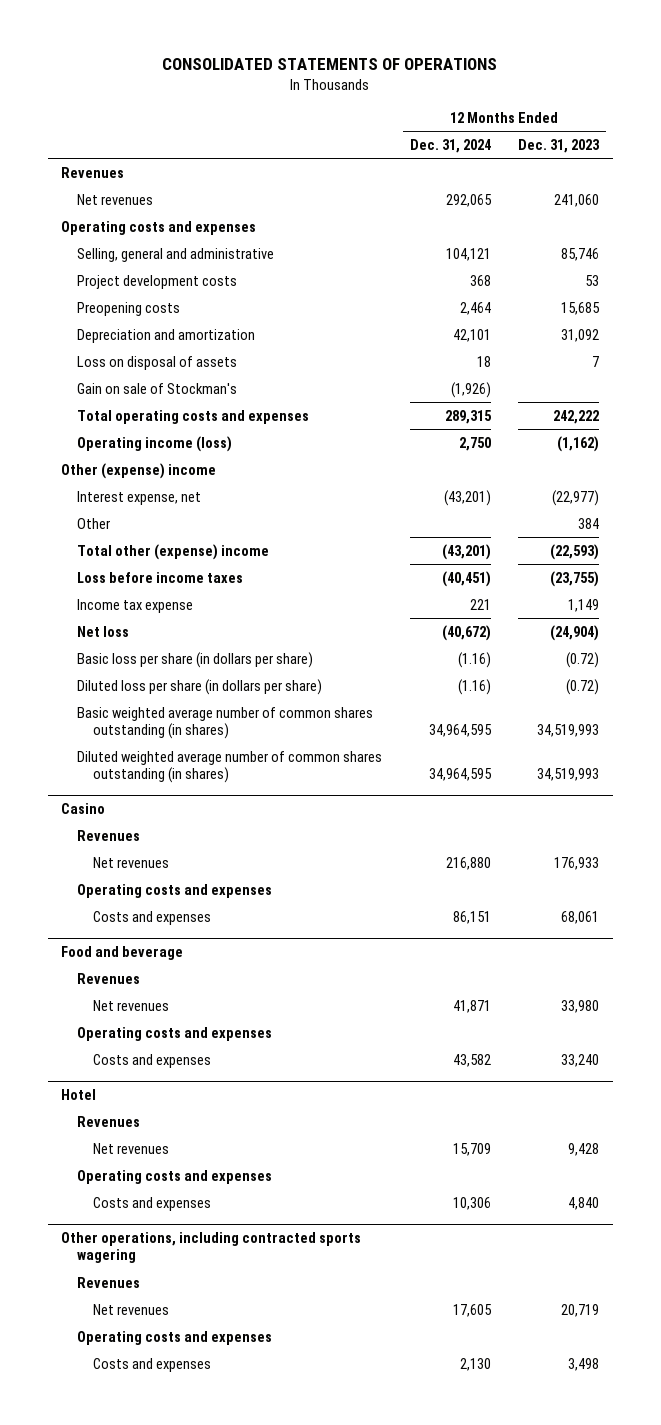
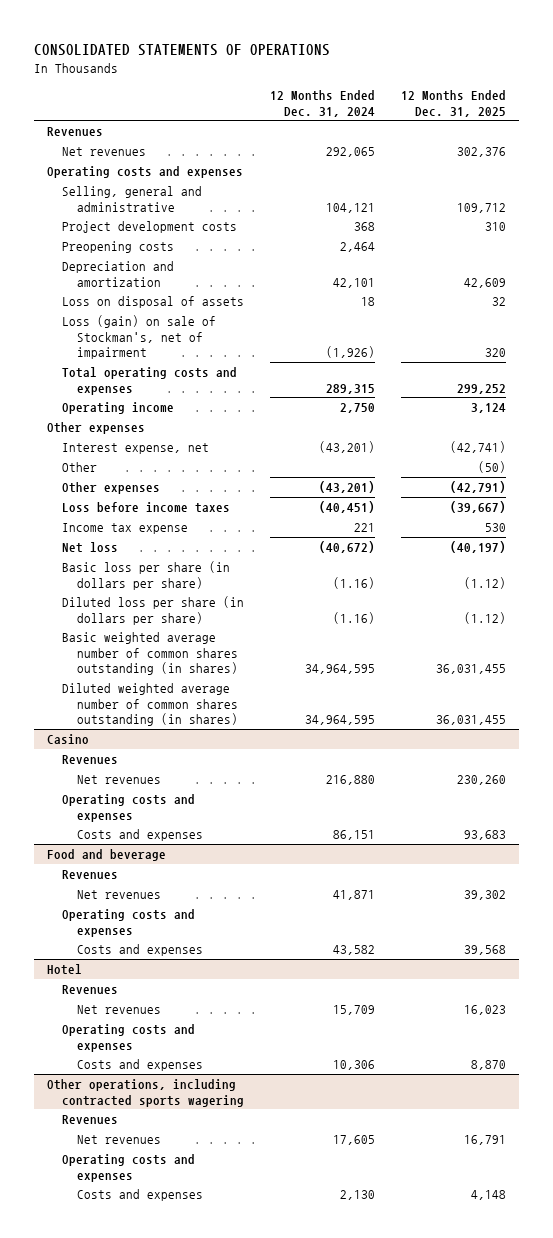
[518,139,601,154] Dec. 31, 2023 -> none
none -> [400,90,506,117] 12 Months Ended Dec. 31, 2025
[77,382,238,394] Gain on sale of Stockman's -> [61,315,216,360] Loss (gain) on sale of Stockman's, net of impairment
[77,435,233,452] Operating income (loss) -> [61,402,174,415] Operating income
[61,462,217,479] Other (expense) income -> [46,422,145,435] Other expenses
[77,543,270,560] Total other (expense) income -> [61,482,160,495] Other expenses

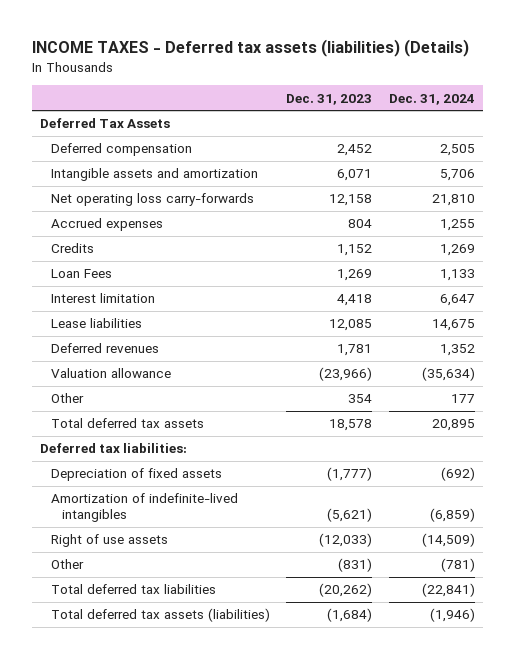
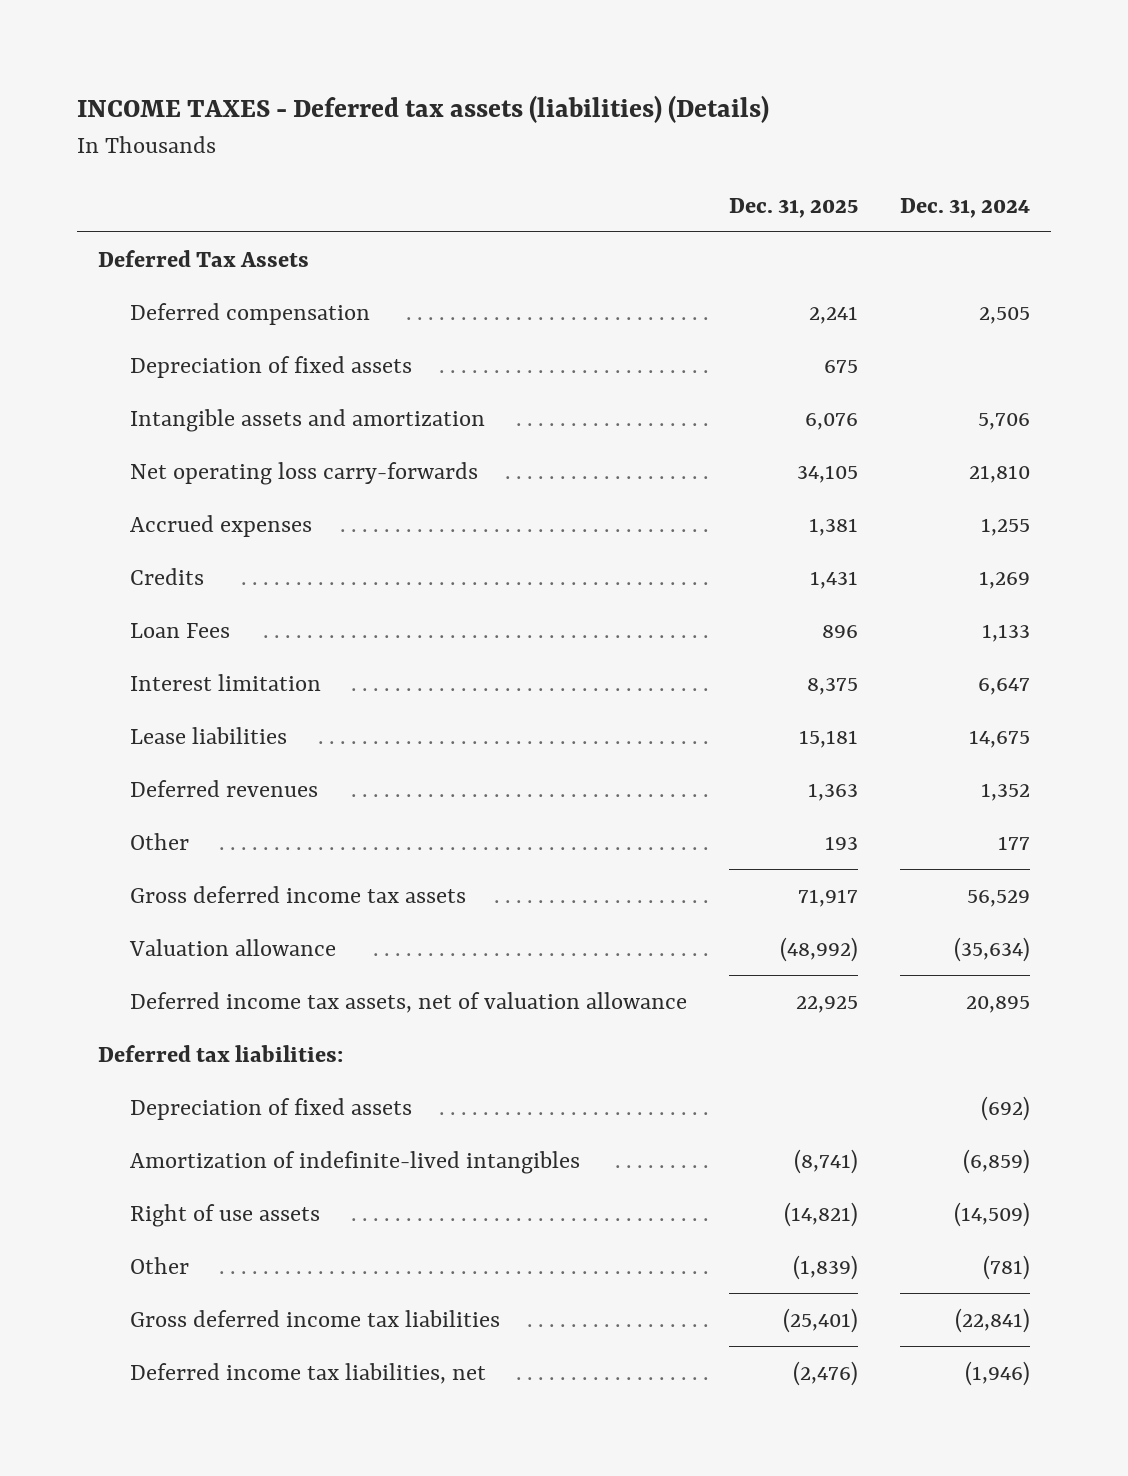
[286,93,373,105] Dec. 31, 2023 -> none
none -> [729,197,859,218] Dec. 31, 2025
none -> [130,355,413,378] Depreciation of fixed assets
[51,418,205,429] Total deferred tax assets -> [130,885,467,903] Gross deferred income tax assets
[431,419,475,432] 20,895 -> [967,889,1031,907] 56,529
[51,368,172,379] Valuation allowance -> [129,938,337,956] Valuation allowance
none -> [130,991,688,1013] Deferred income tax assets, net of valuation allowance
[51,584,217,595] Total deferred tax liabilities -> [130,1309,501,1327] Gross deferred income tax liabilities
[51,608,271,623] Total deferred tax assets (liabilities) -> [130,1362,487,1384] Deferred income tax liabilities, net

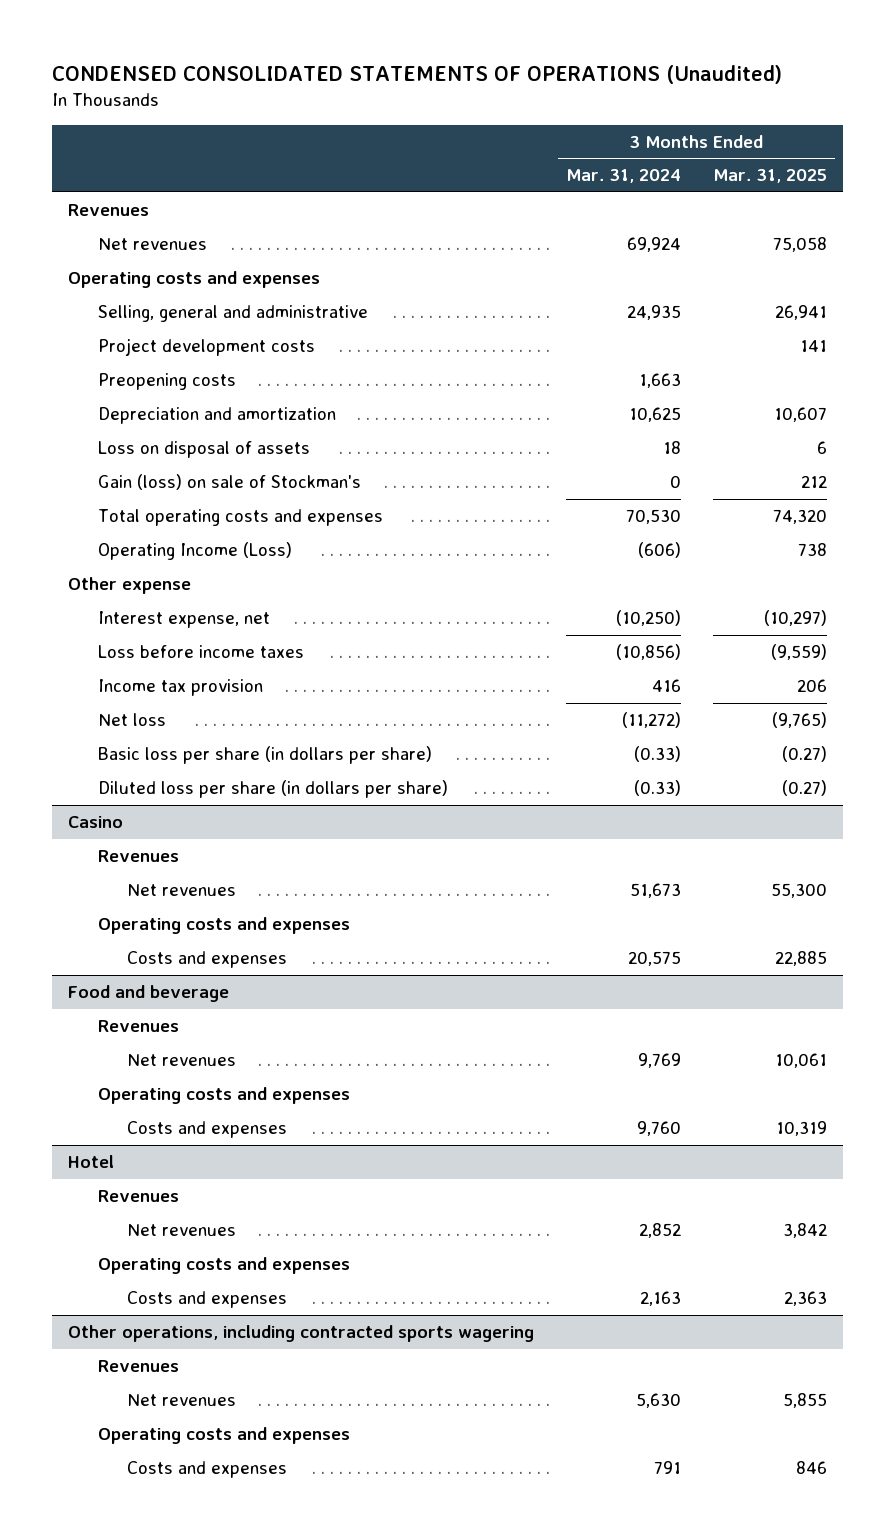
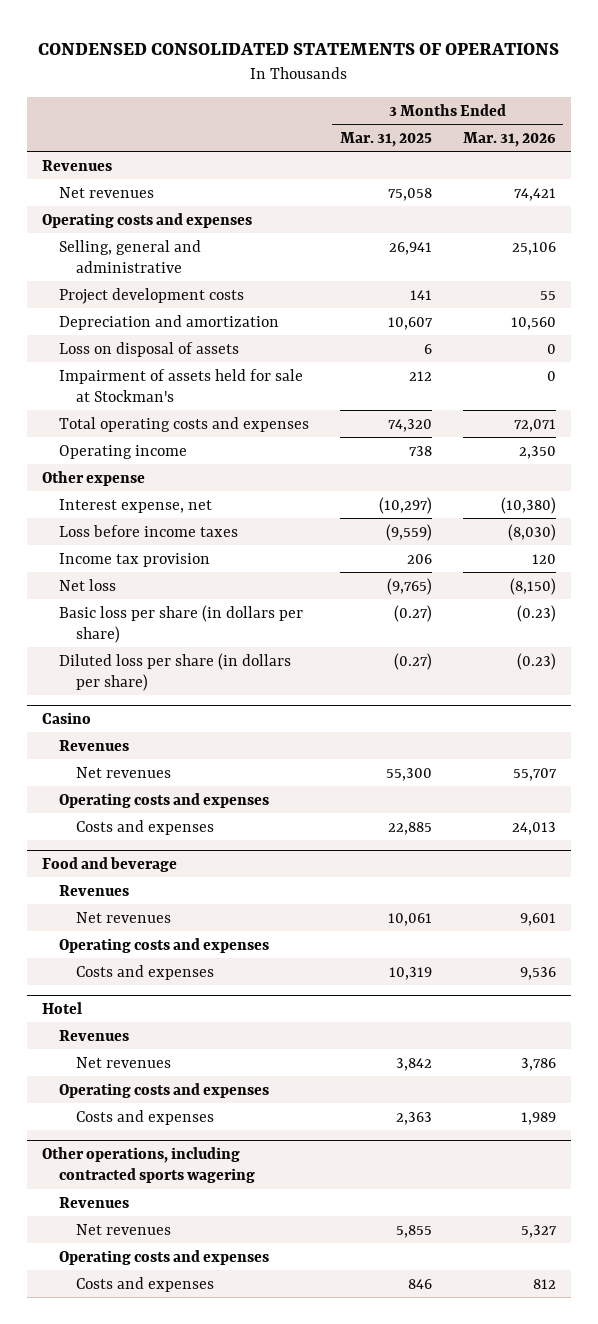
[51,64,782,84] CONDENSED CONSOLIDATED STATEMENTS OF OPERATIONS (Unaudited) -> [37,42,559,55] CONDENSED CONSOLIDATED STATEMENTS OF OPERATIONS
[565,169,681,184] Mar. 31, 2024 -> none
none -> [462,131,556,147] Mar. 31, 2026
[97,373,236,391] Preopening costs -> none
[97,474,361,491] Gain (loss) on sale of Stockman's -> [58,368,303,402] Impairment of assets held for sale at Stockman's
[97,542,292,561] Operating Income (Loss) -> [58,444,187,459] Operating income

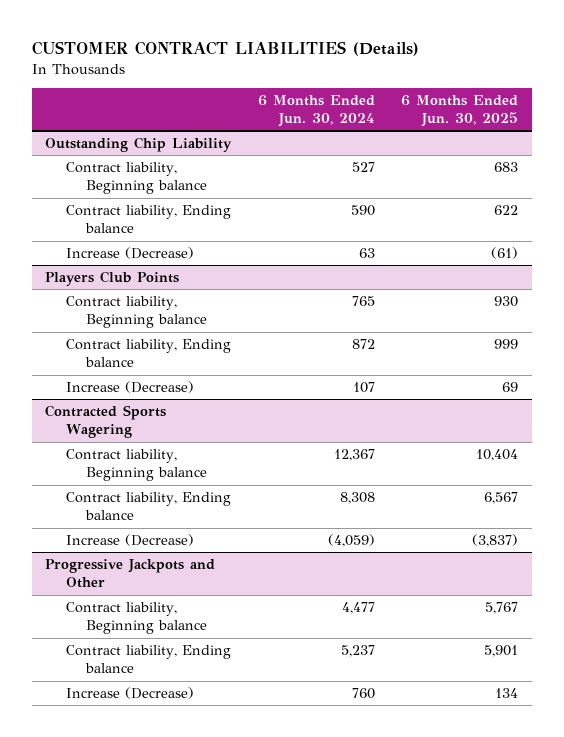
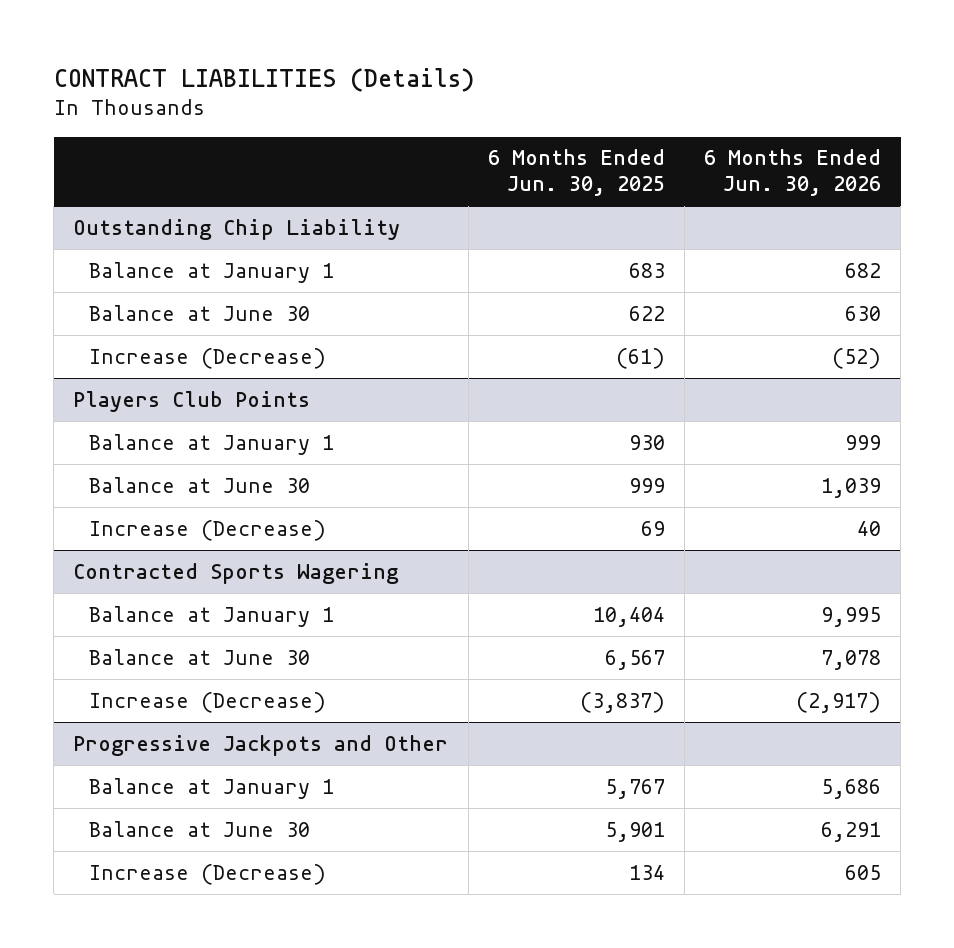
[32,41,420,57] CUSTOMER CONTRACT LIABILITIES (Details) -> [53,67,474,92] CONTRACT LIABILITIES (Details)
[257,94,375,128] 6 Months Ended Jun. 30, 2024 -> none
none -> [704,149,882,197] 6 Months Ended Jun. 30, 2026
[65,161,207,195] Contract liability, Beginning balance -> [88,261,334,283] Balance at January 1
[65,204,231,234] Contract liability, Ending balance -> [88,304,310,321] Balance at June 30
[65,295,207,329] Contract liability, Beginning balance -> none
none -> [88,433,334,455] Balance at January 1
[65,338,231,368] Contract liability, Ending balance -> [88,476,310,493] Balance at June 30
[65,448,207,482] Contract liability, Beginning balance -> [88,605,334,627] Balance at January 1
[65,491,231,521] Contract liability, Ending balance -> [88,648,310,665] Balance at June 30
[65,601,207,635] Contract liability, Beginning balance -> [88,777,334,799] Balance at January 1
[65,644,231,674] Contract liability, Ending balance -> [88,820,310,837] Balance at June 30

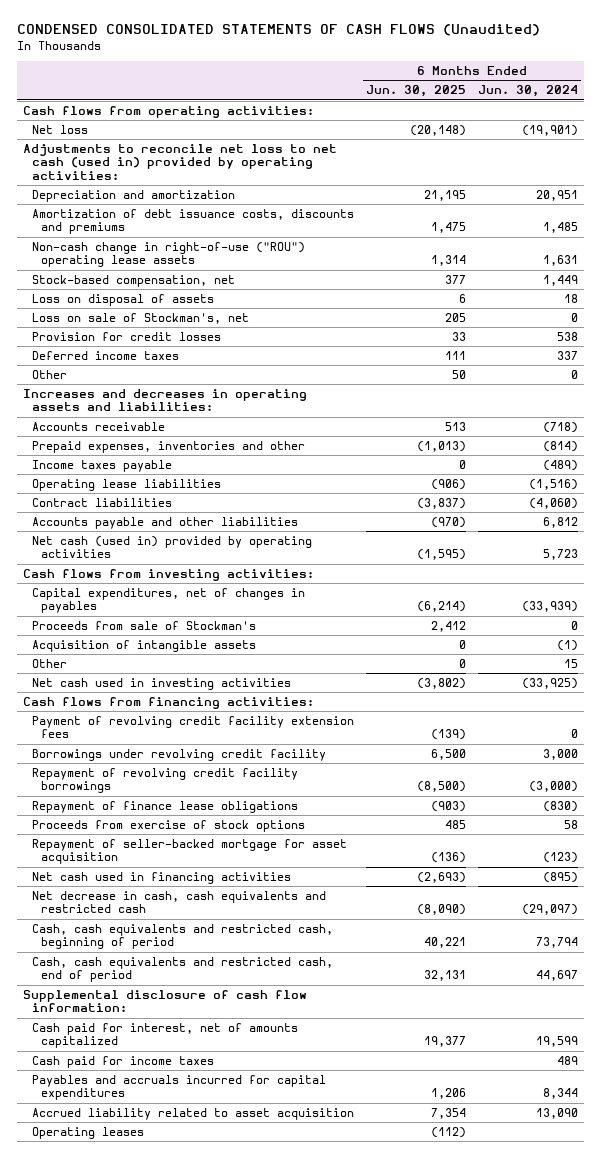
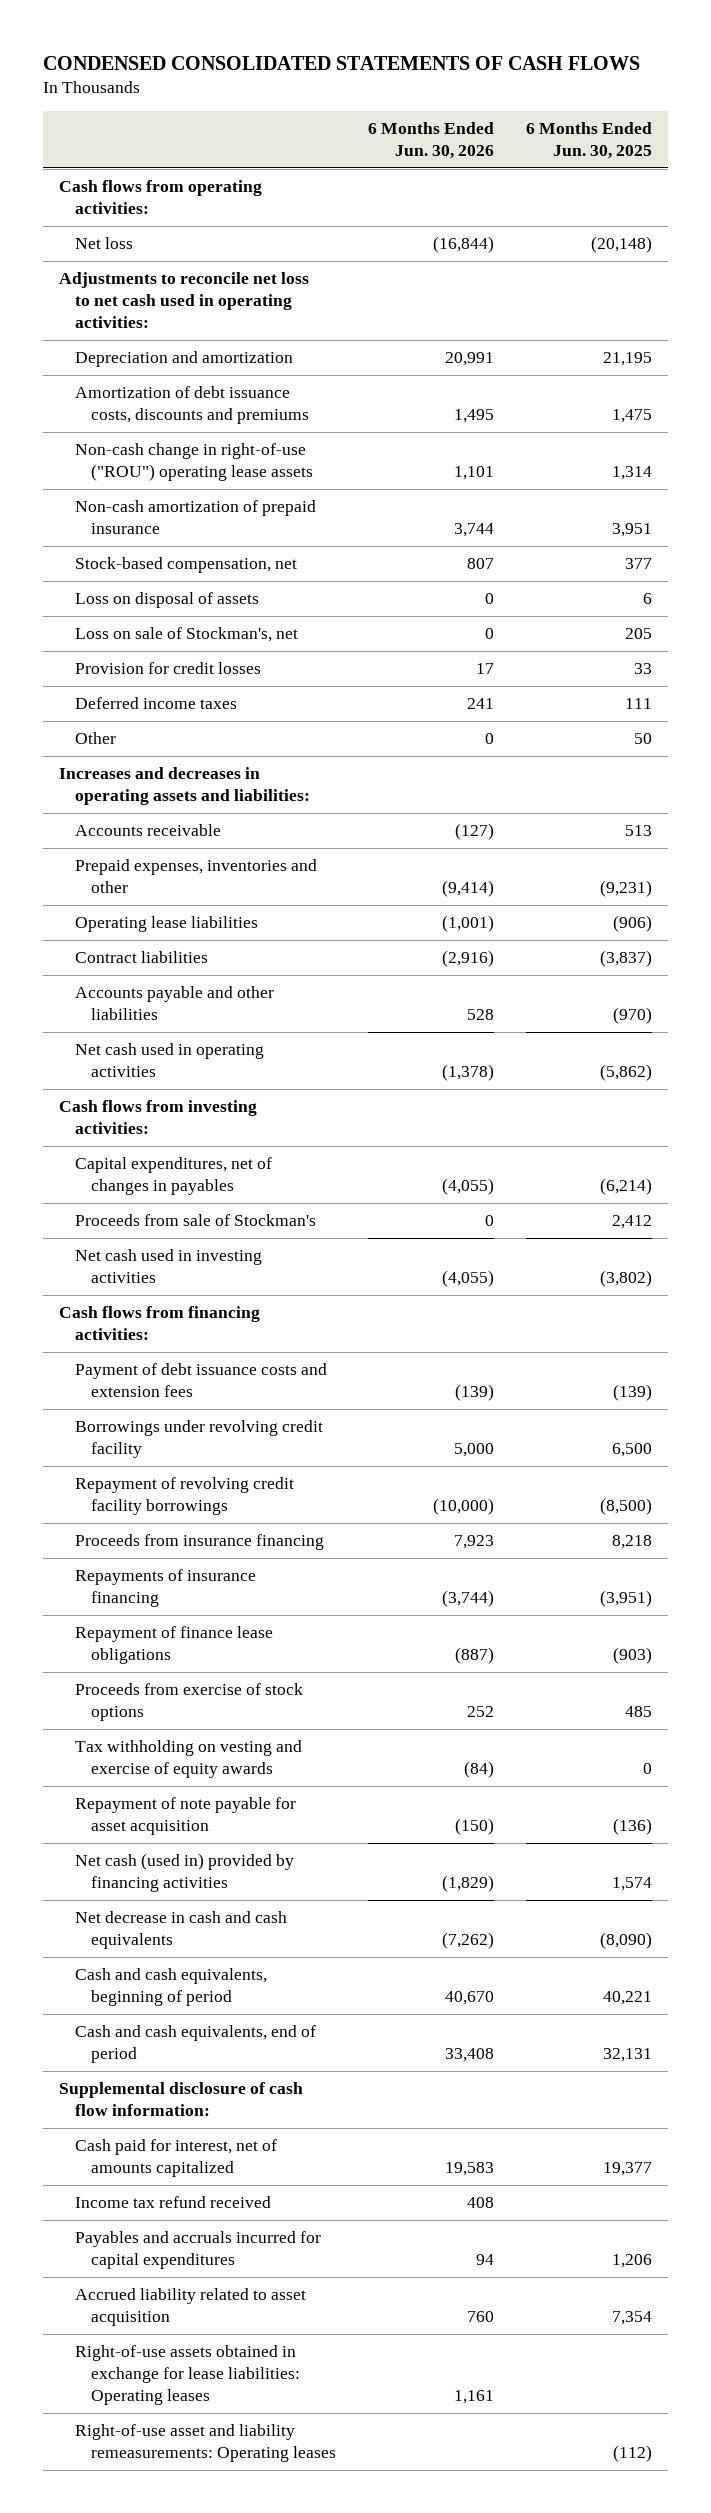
[16,24,540,37] CONDENSED CONSOLIDATED STATEMENTS OF CASH FLOWS (Unaudited) -> [42,55,640,70] CONDENSED CONSOLIDATED STATEMENTS OF CASH FLOWS
[478,85,579,98] Jun. 30, 2024 -> none
none -> [368,121,495,159] 6 Months Ended Jun. 30, 2026
[22,144,337,180] Adjustments to reconcile net loss to net cash (used in) provided by operating activities: -> [58,272,309,329] Adjustments to reconcile net loss to net cash used in operating activities:
none -> [74,500,316,535] Non-cash amortization of prepaid insurance
[31,460,172,473] Income taxes payable -> none
[417,441,467,453] (1,013) -> [600,880,653,898] (9,231)
[31,536,312,559] Net cash (used in) provided by operating activities -> [74,1043,264,1078] Net cash used in operating activities
[417,549,467,561] (1,595) -> [600,1064,653,1082] (5,862)
[31,640,256,653] Acquisition of intangible assets -> none
[31,659,67,669] Other -> none
[31,716,354,739] Payment of revolving credit facility extension fees -> [74,1363,327,1398] Payment of debt issuance costs and extension fees
none -> [74,1534,324,1551] Proceeds from insurance financing
none -> [74,1569,256,1608] Repayments of insurance financing
none -> [74,1740,302,1779] Tax withholding on vesting and exercise of equity awards
[31,839,347,865] Repayment of seller-backed mortgage for asset acquisition -> [74,1797,296,1836] Repayment of note payable for asset acquisition
[31,872,291,885] Net cash used in financing activities -> [74,1853,294,1893] Net cash (used in) provided by financing activities
[417,872,467,884] (2,693) -> [612,1877,653,1892] 1,574
[31,891,326,914] Net decrease in cash, cash equivalents and restricted cash -> [74,1911,287,1950] Net decrease in cash and cash equivalents
[31,924,333,950] Cash, cash equivalents and restricted cash, beginning of period -> [74,1968,267,2007] Cash and cash equivalents, beginning of period
[31,957,333,983] Cash, cash equivalents and restricted cash, end of period -> [74,2025,316,2064] Cash and cash equivalents, end of period
[31,1056,214,1069] Cash paid for income taxes -> [74,2196,271,2209] Income tax refund received
none -> [74,2345,300,2406] Right-of-use assets obtained in exchange for lease liabilities: Operating leases
[31,1127,144,1140] Operating leases -> [74,2424,336,2463] Right-of-use asset and liability remeasurements: Operating leases

